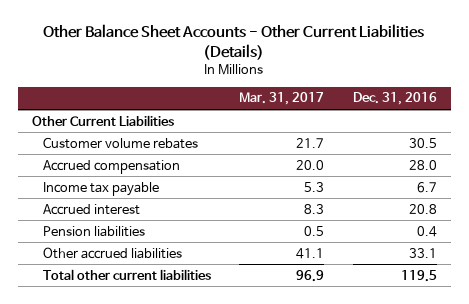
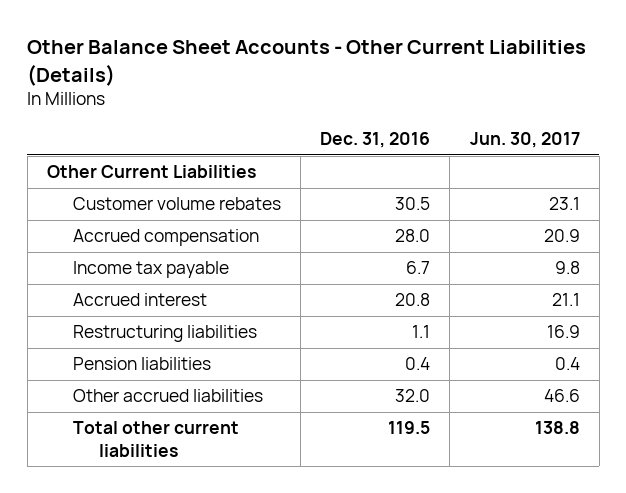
[239,92,325,106] Mar. 31, 2017 -> none
none -> [469,132,580,149] Jun. 30, 2017
none -> [73,325,258,343] Restructuring liabilities
[408,247,437,258] 33.1 -> [395,389,431,403] 32.0

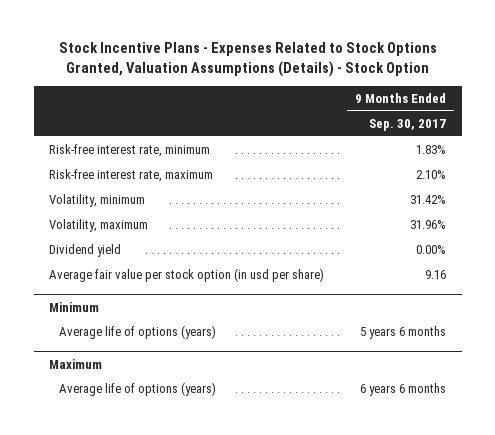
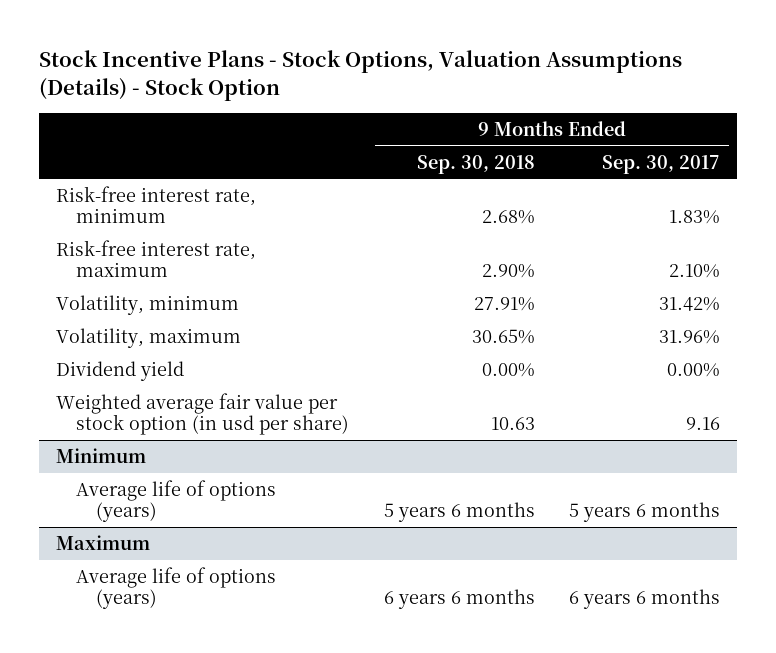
[58,42,437,78] Stock Incentive Plans - Expenses Related to Stock Options Granted, Valuation Assumptions (Details) - Stock Option -> [38,49,682,101] Stock Incentive Plans - Stock Options, Valuation Assumptions (Details) - Stock Option
none -> [416,154,535,174] Sep. 30, 2018
[49,267,325,282] Average fair value per stock option (in usd per share) -> [56,392,350,436] Weighted average fair value per stock option (in usd per share)

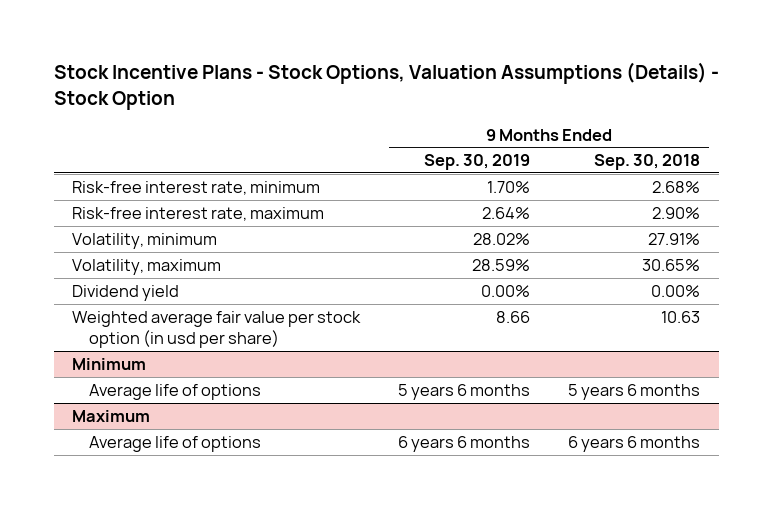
[602,154,721,174] Sep. 30, 2017 -> none
none -> [424,154,531,171] Sep. 30, 2019
[76,479,277,523] Average life of options (years) -> [88,383,261,400] Average life of options
[76,566,277,610] Average life of options (years) -> [88,435,261,452] Average life of options

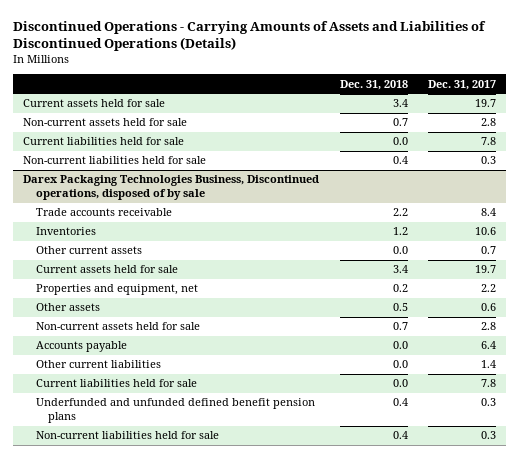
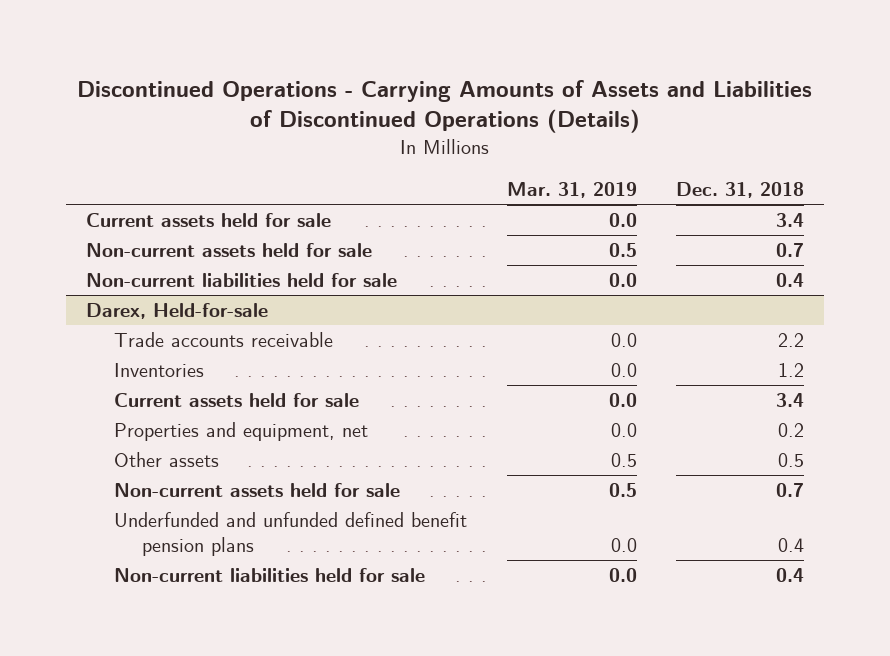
[427,79,496,90] Dec. 31, 2017 -> none
none -> [506,181,637,198] Mar. 31, 2019
[23,137,185,146] Current liabilities held for sale -> none
[23,175,320,201] Darex Packaging Technologies Business, Discontinued operations, disposed of by sale -> none
none -> [85,303,268,320] Darex, Held-for-sale
[35,246,142,255] Other current assets -> none
[35,341,127,353] Accounts payable -> none
[35,360,161,369] Other current liabilities -> none
[35,379,197,388] Current liabilities held for sale -> none

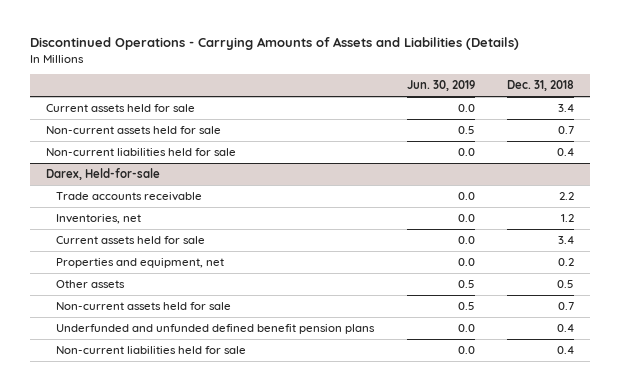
[77,79,813,134] Discontinued Operations - Carrying Amounts of Assets and Liabilities of Discontinued Operations (Details) -> [29,37,519,51] Discontinued Operations - Carrying Amounts of Assets and Liabilities (Details)
[506,181,637,198] Mar. 31, 2019 -> none
none -> [406,80,475,92] Jun. 30, 2019
[114,363,205,378] Inventories -> [56,214,142,225] Inventories, net

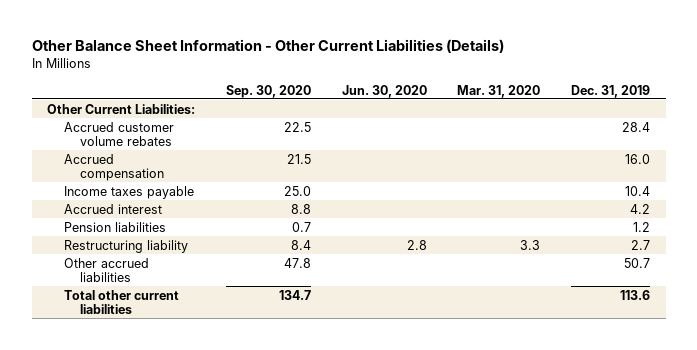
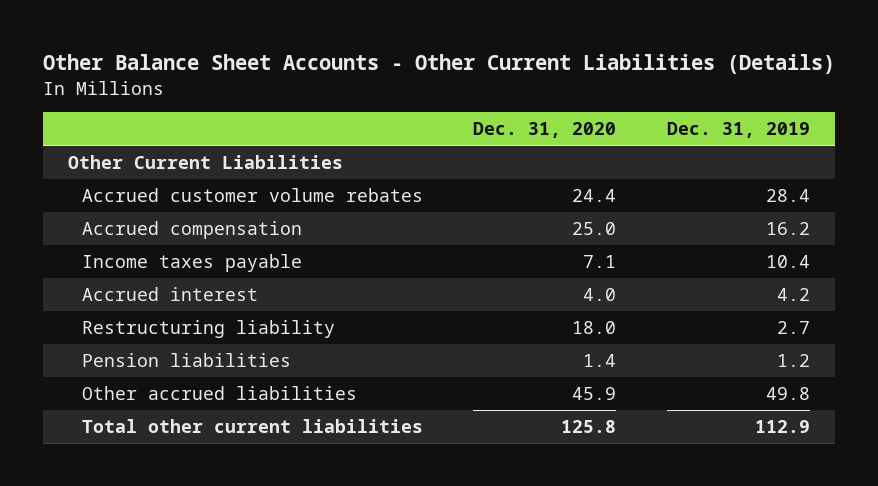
[31,39,504,54] Other Balance Sheet Information - Other Current Liabilities (Details) -> [42,54,835,75] Other Balance Sheet Accounts - Other Current Liabilities (Details)
[225,84,311,98] Sep. 30, 2020 -> none
[341,84,427,98] Jun. 30, 2020 -> none
[457,84,541,98] Mar. 31, 2020 -> none
none -> [473,122,617,139] Dec. 31, 2020
[47,103,196,114] Other Current Liabilities: -> [67,154,343,169] Other Current Liabilities
[625,153,651,164] 16.0 -> [766,221,811,235] 16.2
[63,221,166,232] Pension liabilities -> [81,352,291,367] Pension liabilities
[624,257,651,268] 50.7 -> [766,386,811,400] 49.8
[620,289,651,300] 113.6 -> [755,419,811,433] 112.9

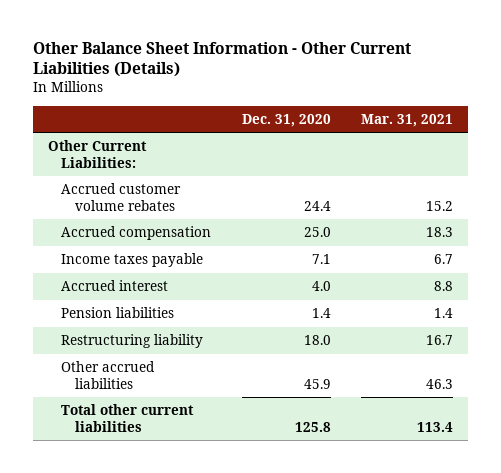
[42,54,835,75] Other Balance Sheet Accounts - Other Current Liabilities (Details) -> [32,41,411,78] Other Balance Sheet Information - Other Current Liabilities (Details)
[667,122,811,139] Dec. 31, 2019 -> none
none -> [360,113,453,127] Mar. 31, 2021
[67,154,343,169] Other Current Liabilities -> [47,140,147,168] Other Current Liabilities:
[81,319,335,338] Restructuring liability -> [61,334,204,349] Restructuring liability

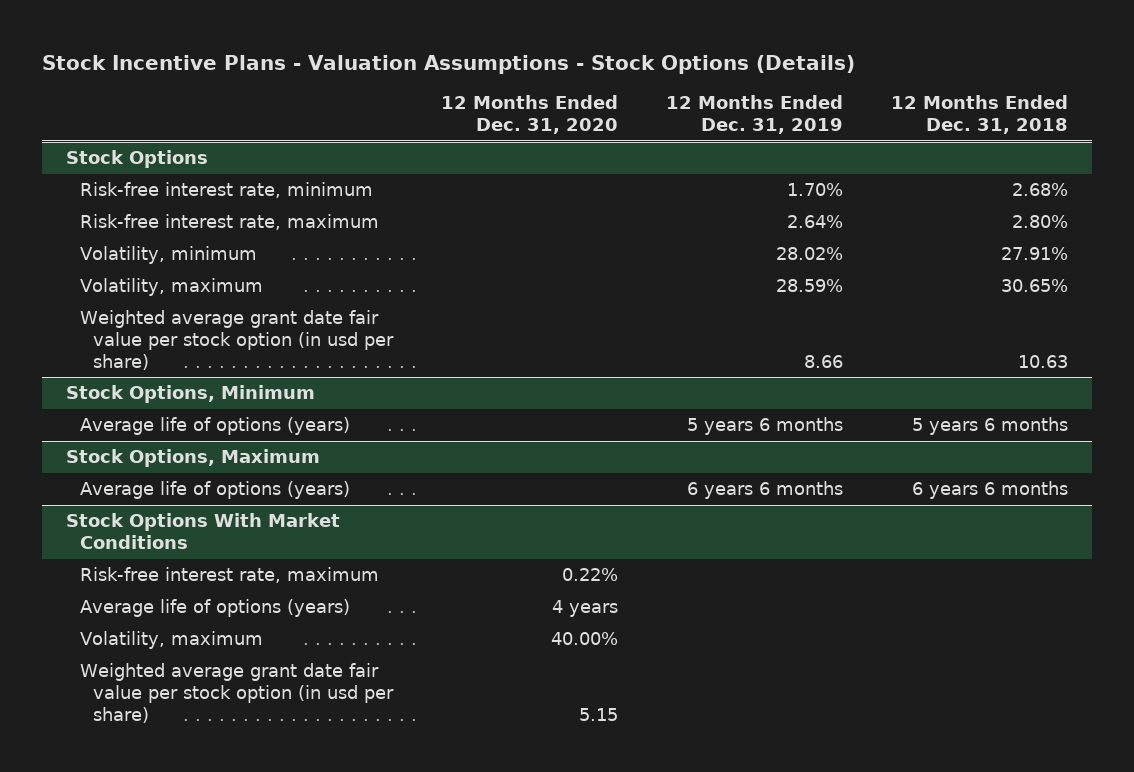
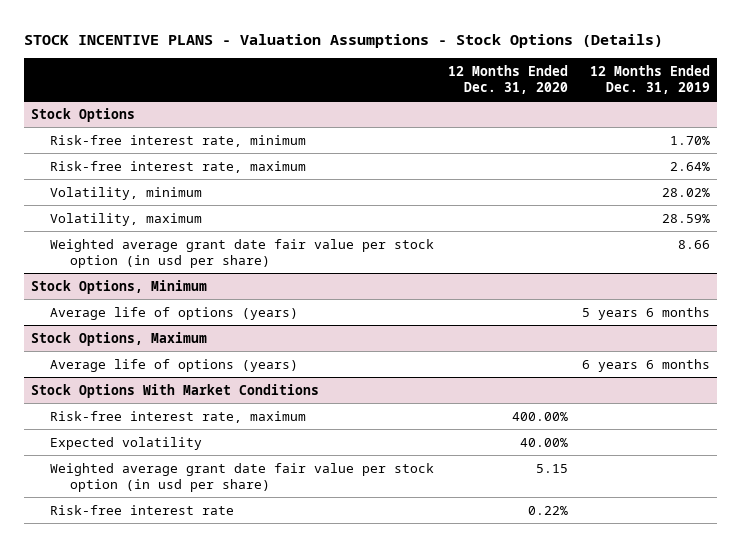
[42,54,856,74] Stock Incentive Plans - Valuation Assumptions - Stock Options (Details) -> [24,33,664,48] STOCK INCENTIVE PLANS - Valuation Assumptions - Stock Options (Details)
[890,95,1068,135] 12 Months Ended Dec. 31, 2018 -> none
[79,599,350,618] Average life of options (years) -> none
[79,631,263,650] Volatility, maximum -> none
[561,568,618,582] 0.22% -> [512,411,569,421] 400.00%
none -> [50,436,203,450] Expected volatility
none -> [50,504,235,515] Risk-free interest rate

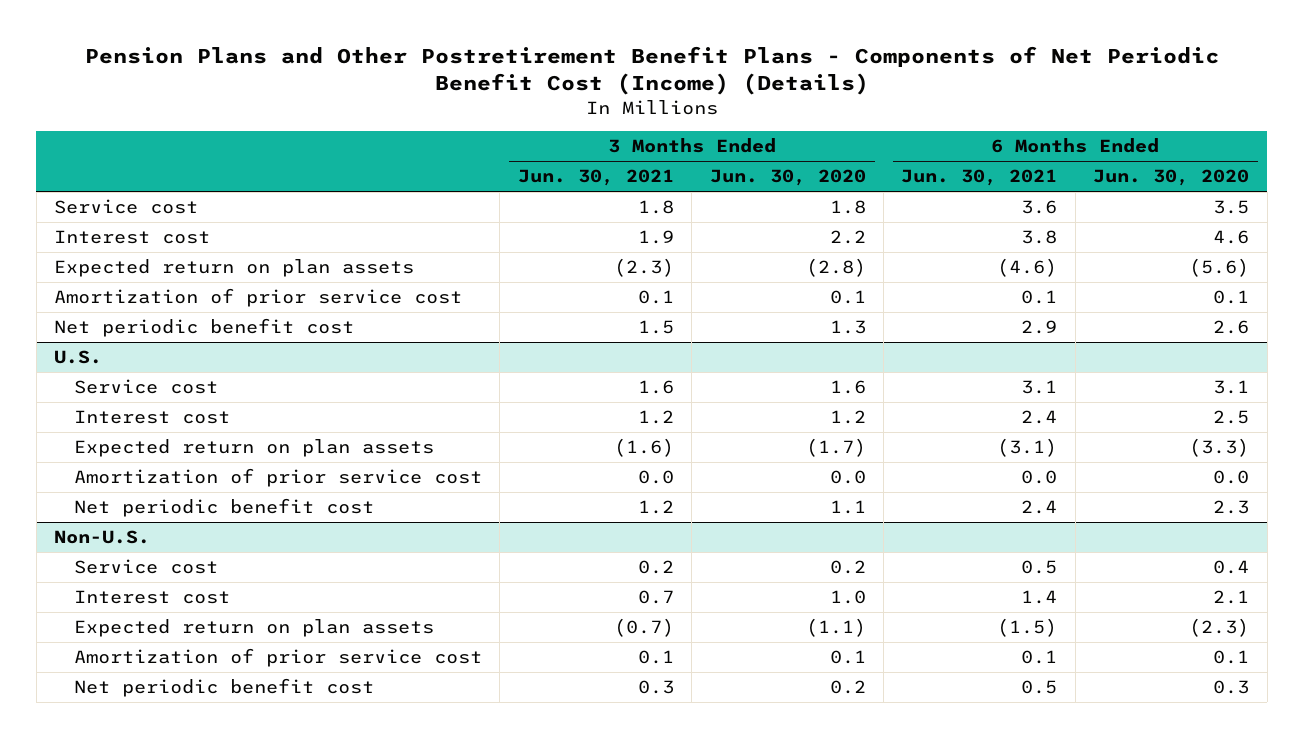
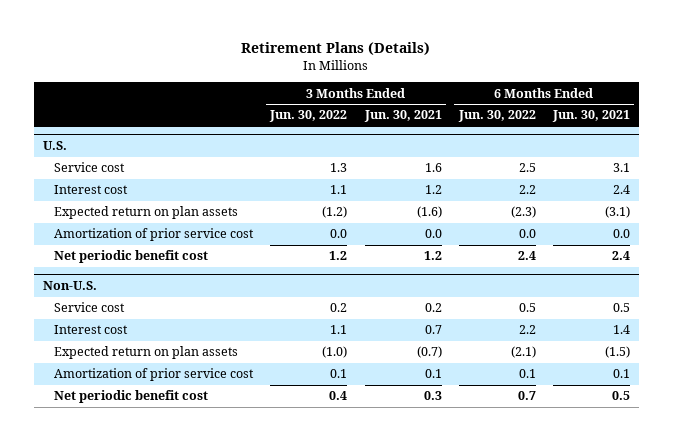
[84,46,1219,96] Pension Plans and Other Postretirement Benefit Plans - Components of Net Periodic Benefit Cost (Income) (Details) -> [241,42,431,56] Retirement Plans (Details)
[709,169,866,187] Jun. 30, 2020 -> none
[1093,169,1250,187] Jun. 30, 2020 -> none
none -> [269,110,348,123] Jun. 30, 2022
none -> [457,110,536,123] Jun. 30, 2022
[54,199,199,215] Service cost -> none
[54,230,211,245] Interest cost -> none
[54,259,415,278] Expected return on plan assets -> none
[54,288,463,308] Amortization of prior service cost -> none
[54,318,355,338] Net periodic benefit cost -> none

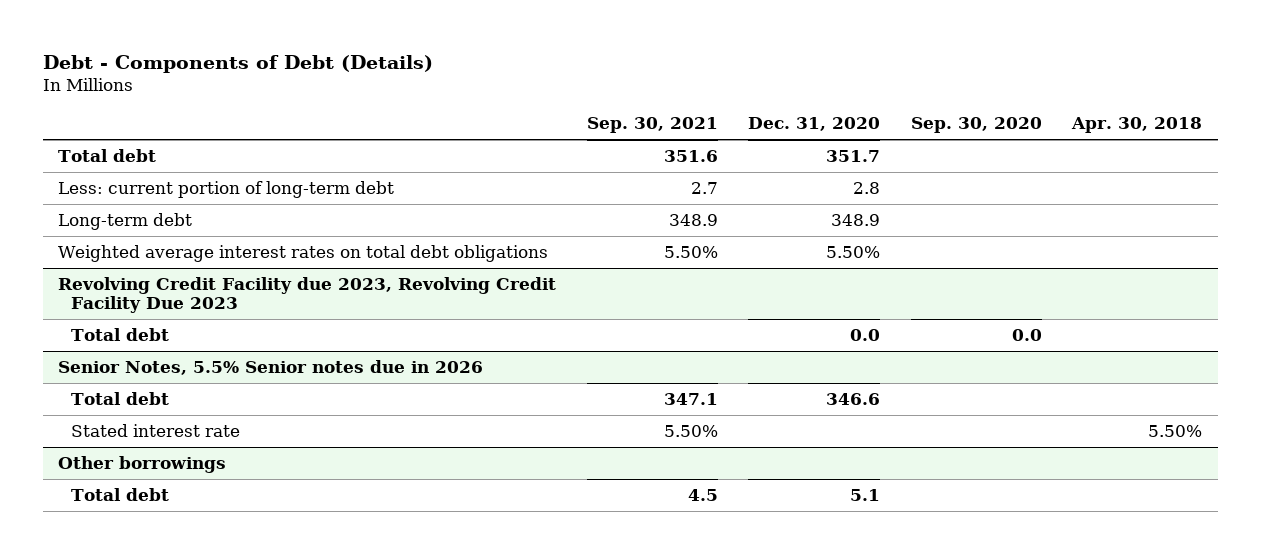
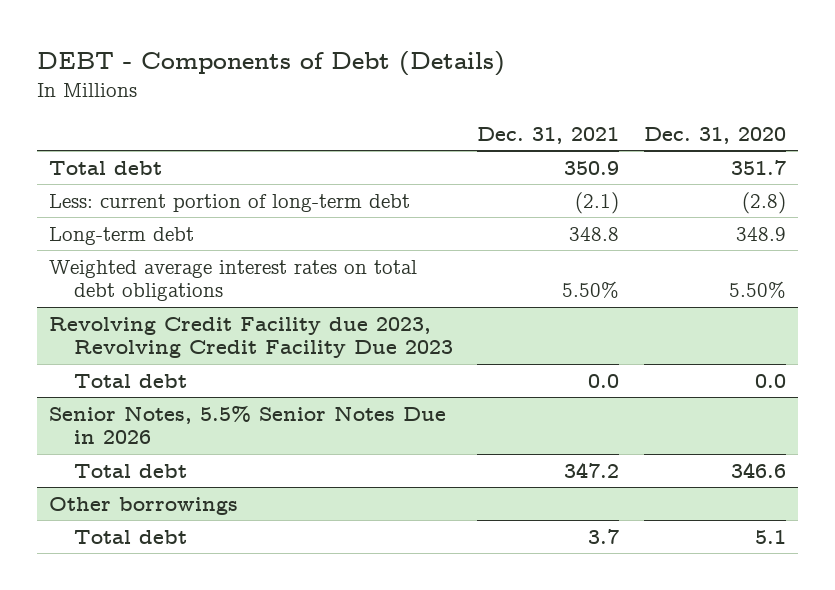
[43,54,434,73] Debt - Components of Debt (Details) -> [36,50,505,76] DEBT - Components of Debt (Details)
[586,117,718,134] Sep. 30, 2021 -> none
[910,117,1042,134] Sep. 30, 2020 -> none
[1071,117,1203,134] Apr. 30, 2018 -> none
none -> [477,126,620,144] Dec. 31, 2021
[853,181,881,194] 2.8 -> [741,191,786,214] (2.8)
[58,359,484,375] Senior Notes, 5.5% Senior notes due in 2026 -> [49,405,447,445] Senior Notes, 5.5% Senior Notes Due in 2026
[70,423,240,437] Stated interest rate -> none

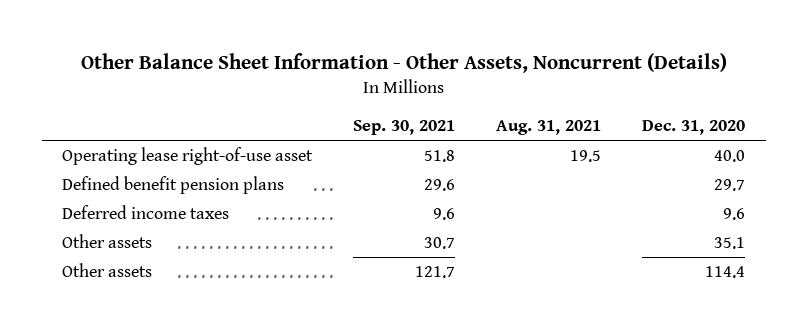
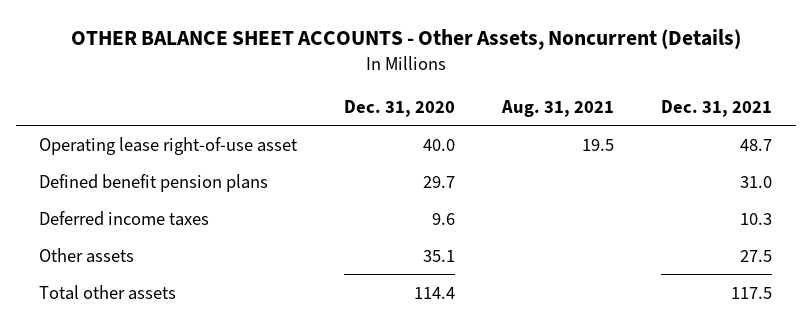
[80,53,727,74] Other Balance Sheet Information - Other Assets, Noncurrent (Details) -> [70,28,741,50] OTHER BALANCE SHEET ACCOUNTS - Other Assets, Noncurrent (Details)
[353,120,456,136] Sep. 30, 2021 -> none
none -> [661,100,773,118] Dec. 31, 2021
[62,263,153,278] Other assets -> [39,284,177,300] Total other assets

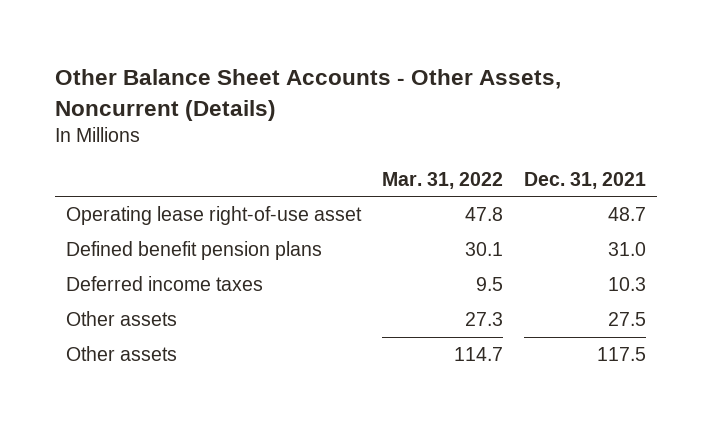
[70,28,741,50] OTHER BALANCE SHEET ACCOUNTS - Other Assets, Noncurrent (Details) -> [55,69,562,121] Other Balance Sheet Accounts - Other Assets, Noncurrent (Details)
[344,100,456,118] Dec. 31, 2020 -> none
[501,100,615,118] Aug. 31, 2021 -> none
none -> [381,171,503,189] Mar. 31, 2022
[39,284,177,300] Total other assets -> [65,346,177,362] Other assets

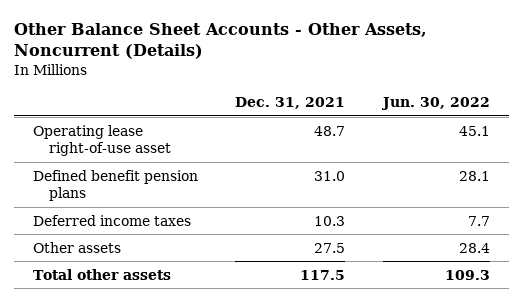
[381,171,503,189] Mar. 31, 2022 -> none
none -> [380,96,490,110] Jun. 30, 2022
[65,346,177,362] Other assets -> [32,268,171,280] Total other assets

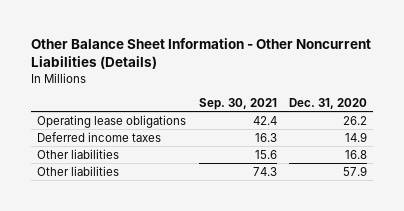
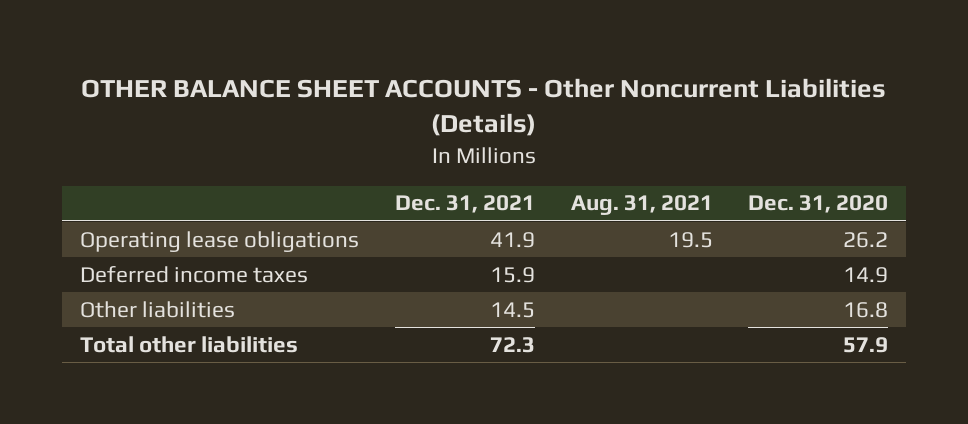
[31,38,372,70] Other Balance Sheet Information - Other Noncurrent Liabilities (Details) -> [81,77,887,137] OTHER BALANCE SHEET ACCOUNTS - Other Noncurrent Liabilities (Details)
[198,98,277,111] Sep. 30, 2021 -> none
none -> [394,195,535,214] Dec. 31, 2021
none -> [570,195,713,216] Aug. 31, 2021
[37,165,120,176] Other liabilities -> [79,335,298,353] Total other liabilities

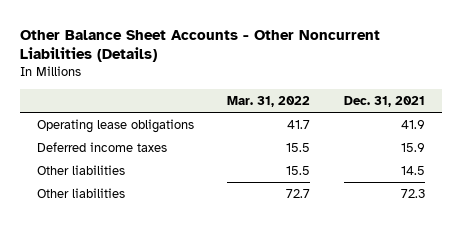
[81,77,887,137] OTHER BALANCE SHEET ACCOUNTS - Other Noncurrent Liabilities (Details) -> [20,29,381,63] Other Balance Sheet Accounts - Other Noncurrent Liabilities (Details)
[570,195,713,216] Aug. 31, 2021 -> none
[748,195,889,214] Dec. 31, 2020 -> none
none -> [227,95,311,107] Mar. 31, 2022
[79,335,298,353] Total other liabilities -> [37,187,126,198] Other liabilities

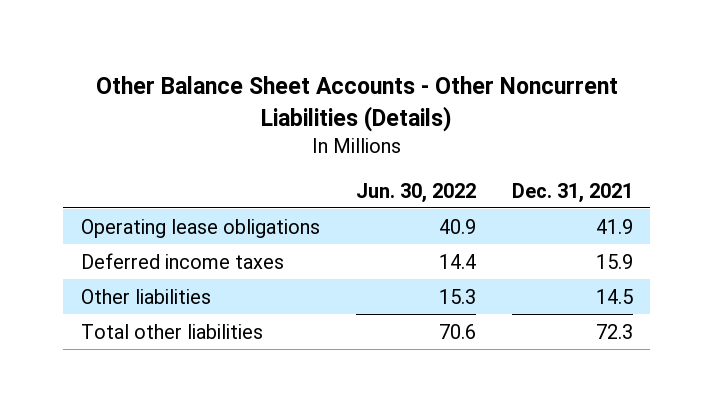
[227,95,311,107] Mar. 31, 2022 -> none
none -> [355,182,476,203] Jun. 30, 2022
[37,187,126,198] Other liabilities -> [80,323,263,339] Total other liabilities

